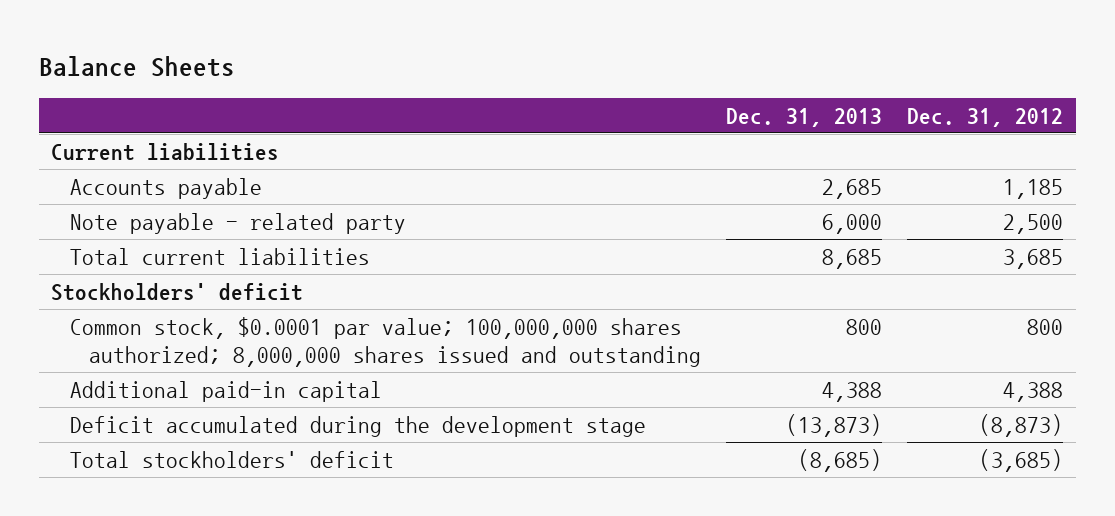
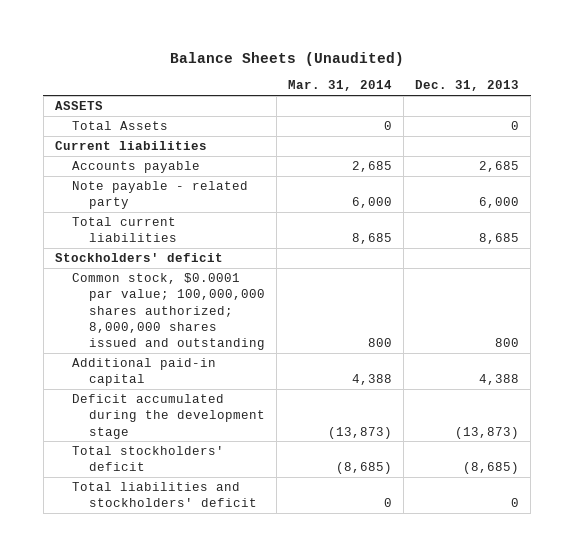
[38,55,235,77] Balance Sheets -> [170,51,405,66] Balance Sheets (Unaudited)
[907,107,1064,127] Dec. 31, 2012 -> none
none -> [288,80,393,92] Mar. 31, 2014
none -> [54,100,103,110] ASSETS
none -> [72,120,169,130] Total Assets
none -> [72,481,258,508] Total liabilities and stockholders' deficit

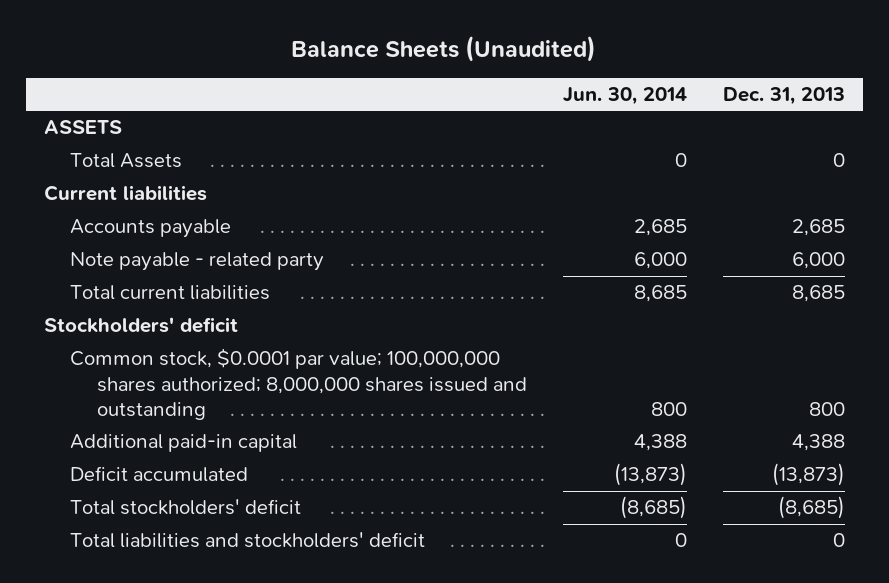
[288,80,393,92] Mar. 31, 2014 -> none
none -> [562,86,687,105] Jun. 30, 2014
[72,393,266,439] Deficit accumulated during the development stage -> [70,466,249,483] Deficit accumulated

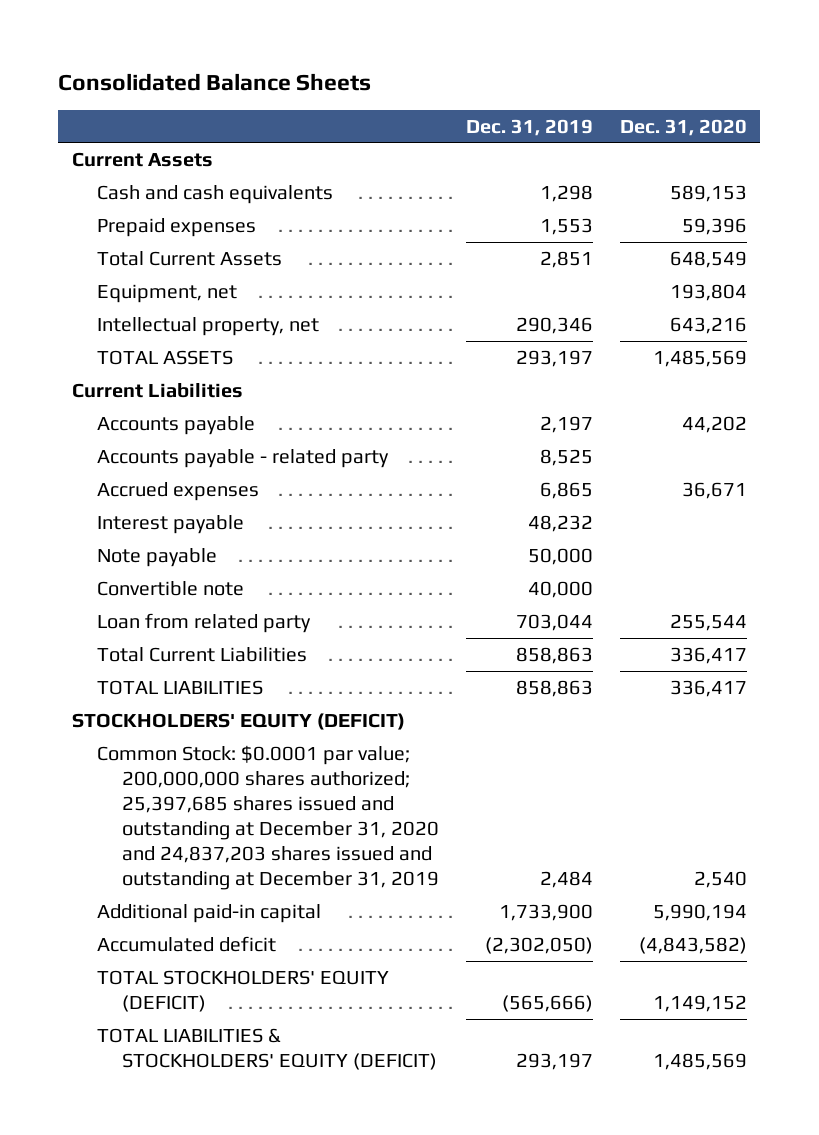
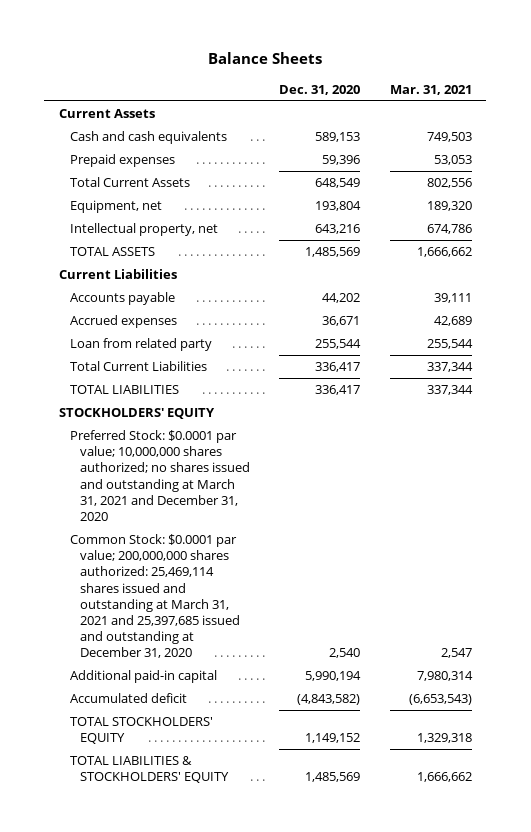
[58,72,372,91] Consolidated Balance Sheets -> [208,52,323,65] Balance Sheets
[466,118,594,136] Dec. 31, 2019 -> none
none -> [389,84,472,95] Mar. 31, 2021
[97,448,390,468] Accounts payable - related party -> none
[97,514,245,534] Interest payable -> none
[97,547,218,567] Note payable -> none
[97,580,245,596] Convertible note -> none
[71,712,405,730] STOCKHOLDERS' EQUITY (DEFICIT) -> [59,408,216,420] STOCKHOLDERS' EQUITY
none -> [69,430,251,521] Preferred Stock: $0.0001 par value; 10,000,000 shares authorized; no shares issued and outstanding at March 31, 2021 and December 31, 2020
[97,744,440,891] Common Stock: $0.0001 par value; 200,000,000 shares authorized; 25,397,685 shares issued and outstanding at December 31, 2020 and 24,837,203 shares issued and outstanding at December 31, 2019 -> [69,534,241,659] Common Stock: $0.0001 par value; 200,000,000 shares authorized: 25,469,114 shares issued and outstanding at March 31, 2021 and 25,397,685 issued and outstanding at December 31, 2020
[97,969,390,1012] TOTAL STOCKHOLDERS' EQUITY (DEFICIT) -> [69,717,213,745] TOTAL STOCKHOLDERS' EQUITY
[97,1027,438,1070] TOTAL LIABILITIES & STOCKHOLDERS' EQUITY (DEFICIT) -> [69,756,230,784] TOTAL LIABILITIES & STOCKHOLDERS' EQUITY

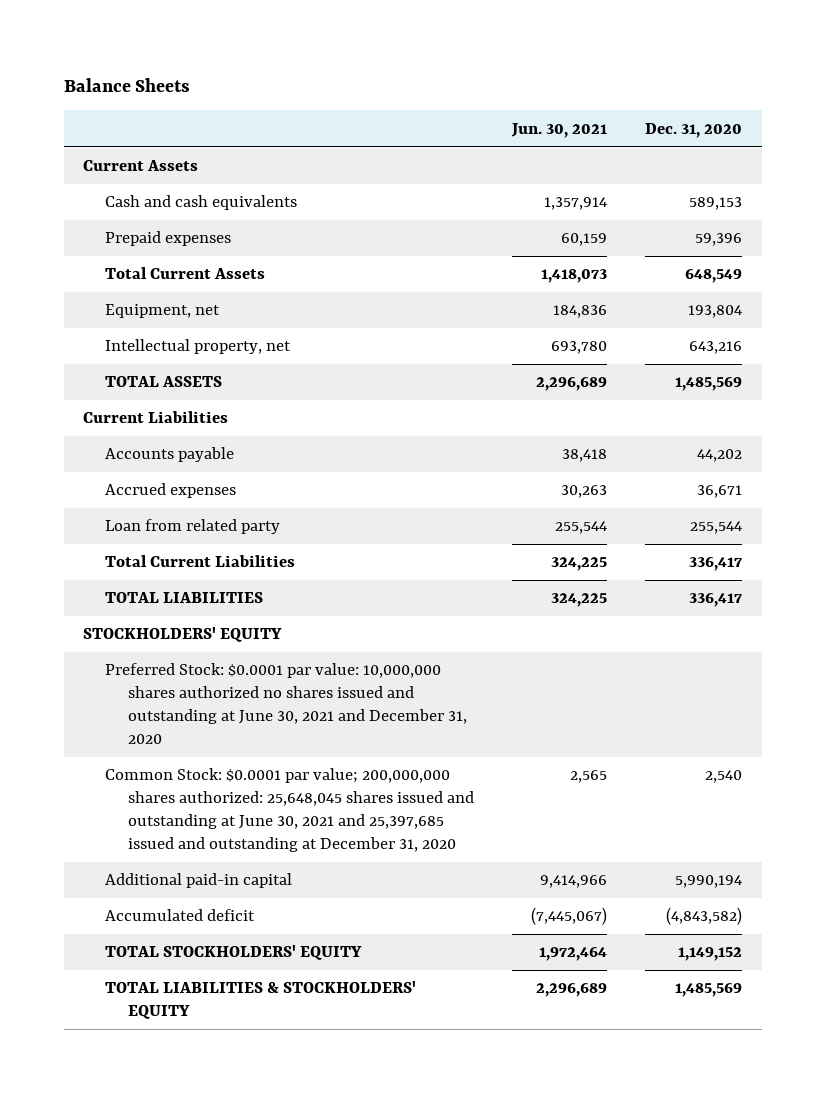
[389,84,472,95] Mar. 31, 2021 -> none
none -> [510,122,607,138] Jun. 30, 2021
[69,430,251,521] Preferred Stock: $0.0001 par value; 10,000,000 shares authorized; no shares issued and outstanding at March 31, 2021 and December 31, 2020 -> [105,663,467,745] Preferred Stock: $0.0001 par value: 10,000,000 shares authorized no shares issued and outstanding at June 30, 2021 and December 31, 2020
[69,534,241,659] Common Stock: $0.0001 par value; 200,000,000 shares authorized: 25,469,114 shares issued and outstanding at March 31, 2021 and 25,397,685 issued and outstanding at December 31, 2020 -> [105,768,474,853] Common Stock: $0.0001 par value; 200,000,000 shares authorized: 25,648,045 shares issued and outstanding at June 30, 2021 and 25,397,685 issued and outstanding at December 31, 2020

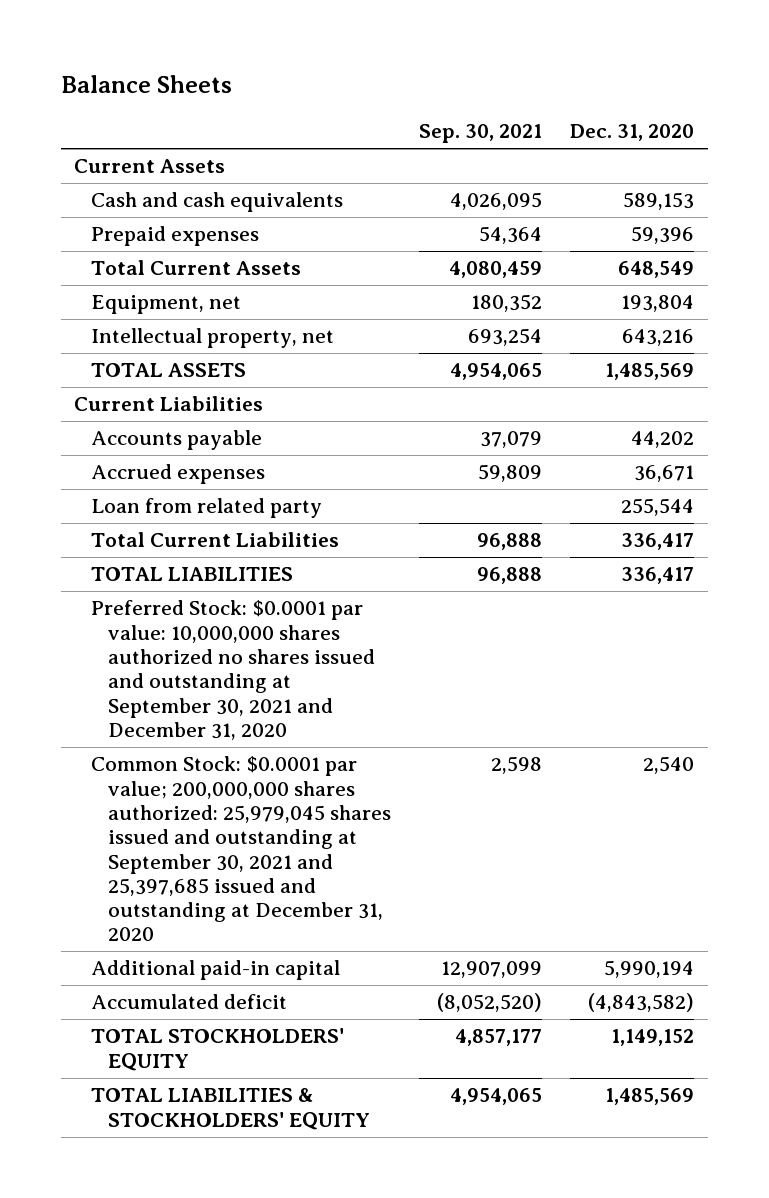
[510,122,607,138] Jun. 30, 2021 -> none
none -> [419,124,543,144] Sep. 30, 2021
[82,627,282,643] STOCKHOLDERS' EQUITY -> none
[105,663,467,745] Preferred Stock: $0.0001 par value: 10,000,000 shares authorized no shares issued and outstanding at June 30, 2021 and December 31, 2020 -> [91,600,376,740] Preferred Stock: $0.0001 par value: 10,000,000 shares authorized no shares issued and outstanding at September 30, 2021 and December 31, 2020
[105,768,474,853] Common Stock: $0.0001 par value; 200,000,000 shares authorized: 25,648,045 shares issued and outstanding at June 30, 2021 and 25,397,685 issued and outstanding at December 31, 2020 -> [91,756,392,942] Common Stock: $0.0001 par value; 200,000,000 shares authorized: 25,979,045 shares issued and outstanding at September 30, 2021 and 25,397,685 issued and outstanding at December 31, 2020

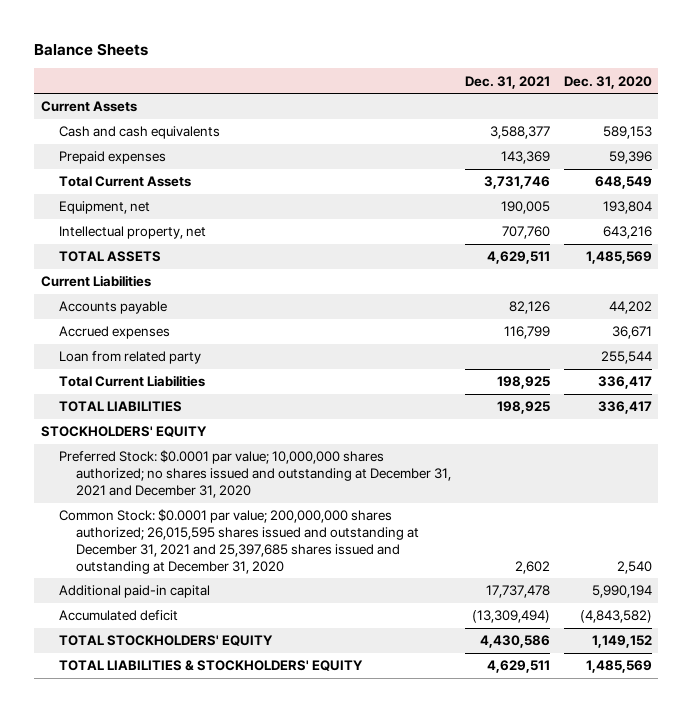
[419,124,543,144] Sep. 30, 2021 -> none
none -> [464,75,550,89] Dec. 31, 2021
none -> [41,426,208,438] STOCKHOLDERS' EQUITY
[91,600,376,740] Preferred Stock: $0.0001 par value: 10,000,000 shares authorized no shares issued and outstanding at September 30, 2021 and December 31, 2020 -> [58,450,451,498] Preferred Stock: $0.0001 par value; 10,000,000 shares authorized; no shares issued and outstanding at December 31, 2021 and December 31, 2020
[91,756,392,942] Common Stock: $0.0001 par value; 200,000,000 shares authorized: 25,979,045 shares issued and outstanding at September 30, 2021 and 25,397,685 issued and outstanding at December 31, 2020 -> [58,509,419,574] Common Stock: $0.0001 par value; 200,000,000 shares authorized; 26,015,595 shares issued and outstanding at December 31, 2021 and 25,397,685 shares issued and outstanding at December 31, 2020

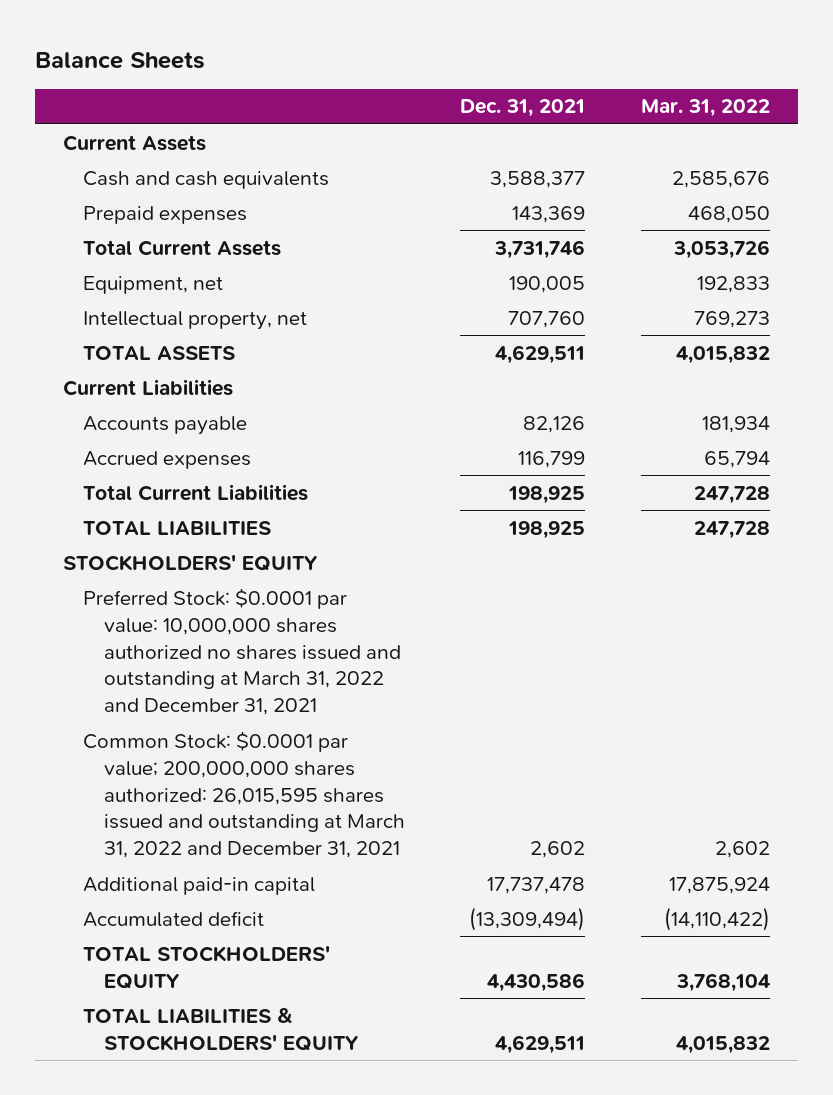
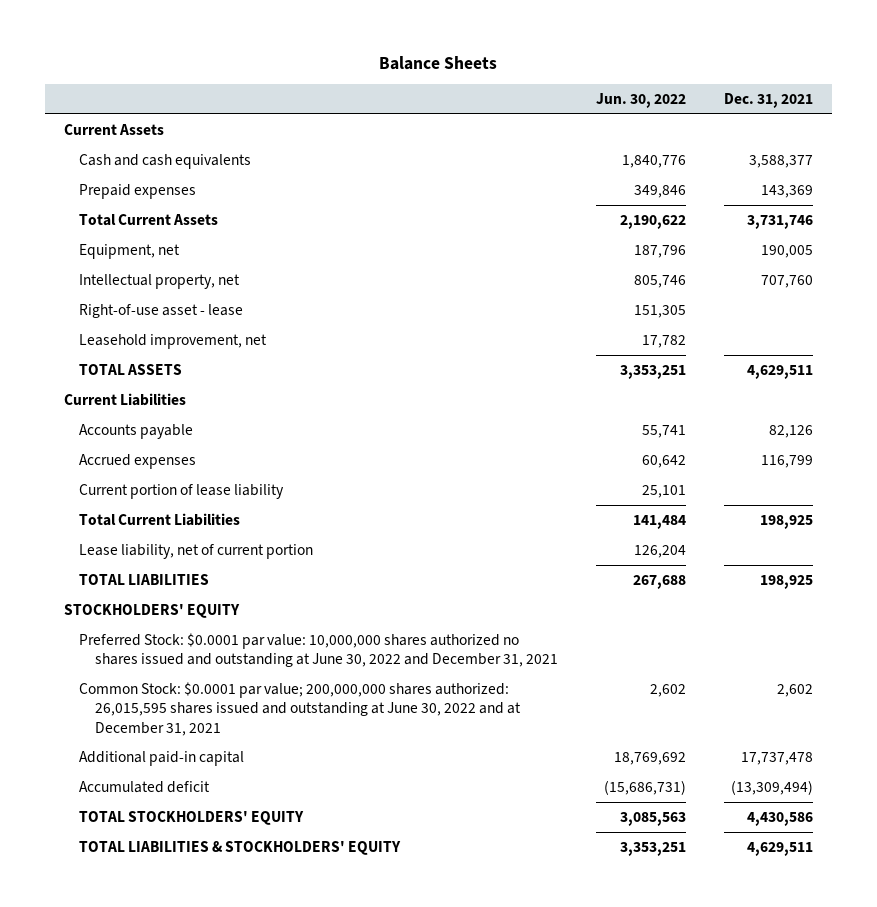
[640,99,770,118] Mar. 31, 2022 -> none
none -> [596,92,687,108] Jun. 30, 2022
none -> [79,303,244,318] Right-of-use asset - lease
none -> [79,333,268,349] Leasehold improvement, net
none -> [79,483,285,499] Current portion of lease liability
none -> [79,543,314,559] Lease liability, net of current portion
[83,587,401,716] Preferred Stock: $0.0001 par value: 10,000,000 shares authorized no shares issued and outstanding at March 31, 2022 and December 31, 2021 -> [79,632,559,668] Preferred Stock: $0.0001 par value: 10,000,000 shares authorized no shares issued and outstanding at June 30, 2022 and December 31, 2021
[83,730,405,859] Common Stock: $0.0001 par value; 200,000,000 shares authorized: 26,015,595 shares issued and outstanding at March 31, 2022 and December 31, 2021 -> [79,681,522,736] Common Stock: $0.0001 par value; 200,000,000 shares authorized: 26,015,595 shares issued and outstanding at June 30, 2022 and at December 31, 2021

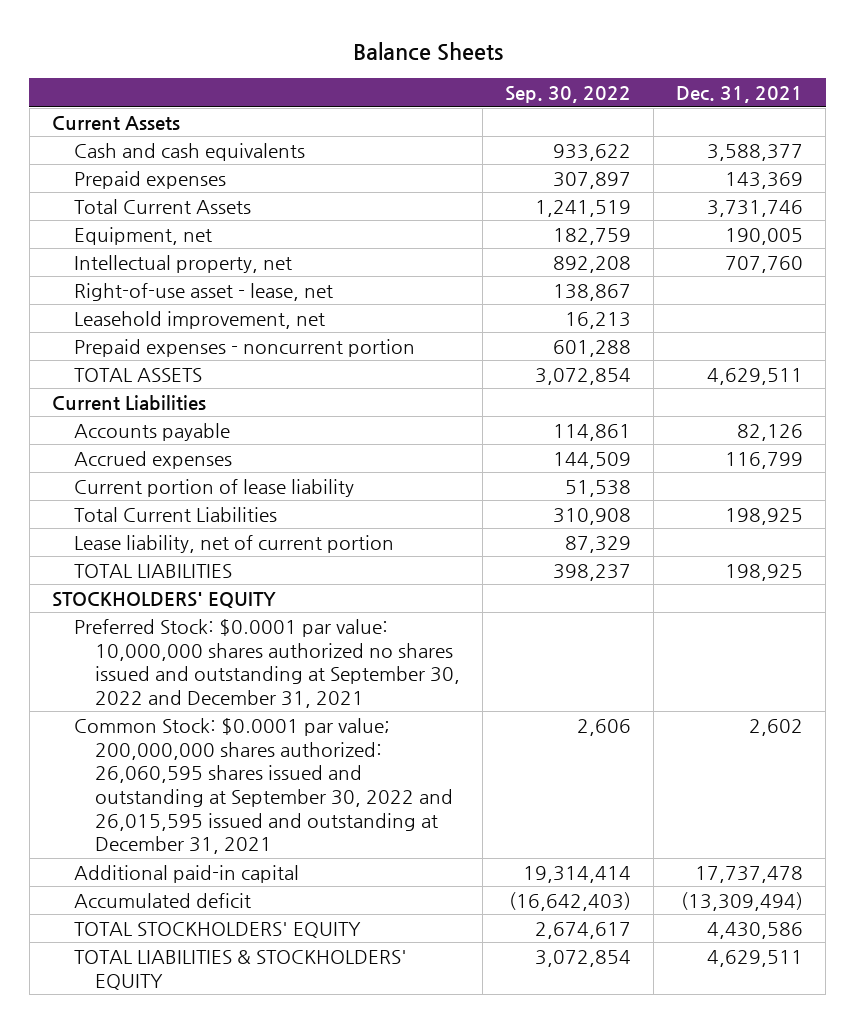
[596,92,687,108] Jun. 30, 2022 -> none
none -> [505,86,632,104] Sep. 30, 2022
[79,303,244,318] Right-of-use asset - lease -> [73,282,333,301] Right-of-use asset - lease, net
none -> [73,338,415,357] Prepaid expenses - noncurrent portion
[79,632,559,668] Preferred Stock: $0.0001 par value: 10,000,000 shares authorized no shares issued and outstanding at June 30, 2022 and December 31, 2021 -> [73,618,461,709] Preferred Stock: $0.0001 par value: 10,000,000 shares authorized no shares issued and outstanding at September 30, 2022 and December 31, 2021
[79,681,522,736] Common Stock: $0.0001 par value; 200,000,000 shares authorized: 26,015,595 shares issued and outstanding at June 30, 2022 and at December 31, 2021 -> [73,717,454,855] Common Stock: $0.0001 par value; 200,000,000 shares authorized: 26,060,595 shares issued and outstanding at September 30, 2022 and 26,015,595 issued and outstanding at December 31, 2021

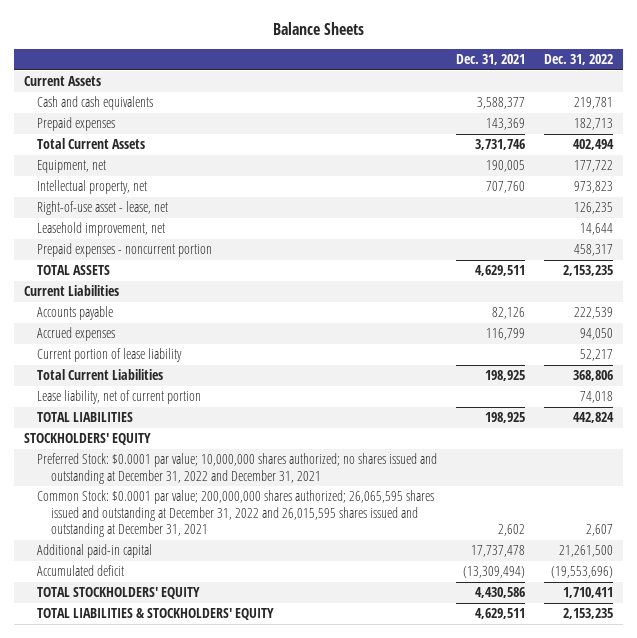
[505,86,632,104] Sep. 30, 2022 -> none
none -> [544,54,614,66] Dec. 31, 2022
[73,618,461,709] Preferred Stock: $0.0001 par value: 10,000,000 shares authorized no shares issued and outstanding at September 30, 2022 and December 31, 2021 -> [37,453,438,484] Preferred Stock: $0.0001 par value; 10,000,000 shares authorized; no shares issued and outstanding at December 31, 2022 and December 31, 2021
[73,717,454,855] Common Stock: $0.0001 par value; 200,000,000 shares authorized: 26,060,595 shares issued and outstanding at September 30, 2022 and 26,015,595 issued and outstanding at December 31, 2021 -> [37,490,435,538] Common Stock: $0.0001 par value; 200,000,000 shares authorized; 26,065,595 shares issued and outstanding at December 31, 2022 and 26,015,595 shares issued and outstanding at December 31, 2021

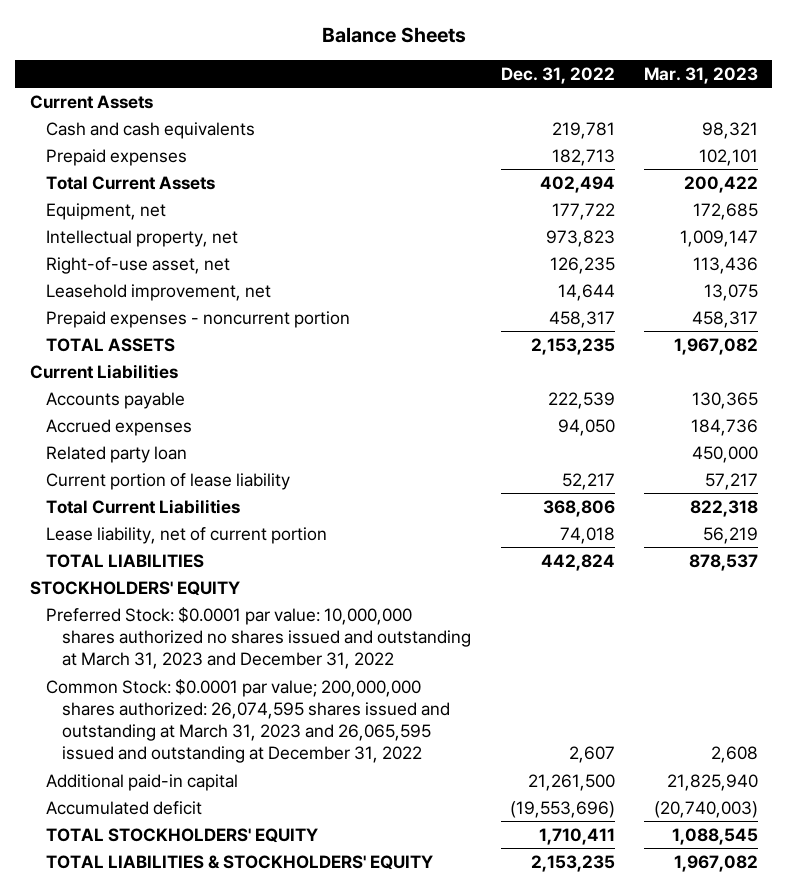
[456,54,526,66] Dec. 31, 2021 -> none
none -> [643,66,758,84] Mar. 31, 2023
[37,201,169,216] Right-of-use asset - lease, net -> [46,256,231,274] Right-of-use asset, net
none -> [46,445,188,463] Related party loan
[37,453,438,484] Preferred Stock: $0.0001 par value; 10,000,000 shares authorized; no shares issued and outstanding at December 31, 2022 and December 31, 2021 -> [46,606,472,670] Preferred Stock: $0.0001 par value: 10,000,000 shares authorized no shares issued and outstanding at March 31, 2023 and December 31, 2022
[37,490,435,538] Common Stock: $0.0001 par value; 200,000,000 shares authorized; 26,065,595 shares issued and outstanding at December 31, 2022 and 26,015,595 shares issued and outstanding at December 31, 2021 -> [46,678,451,764] Common Stock: $0.0001 par value; 200,000,000 shares authorized: 26,074,595 shares issued and outstanding at March 31, 2023 and 26,065,595 issued and outstanding at December 31, 2022

